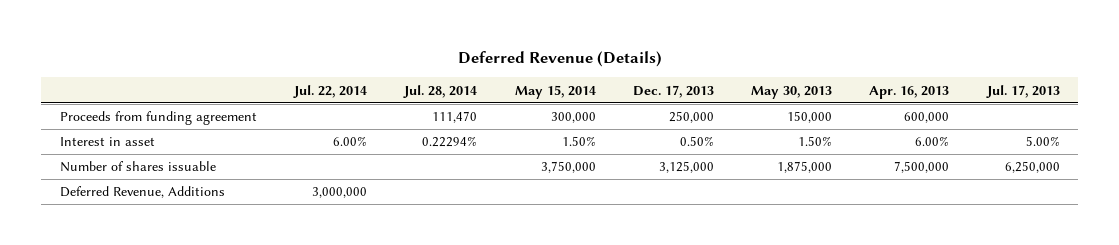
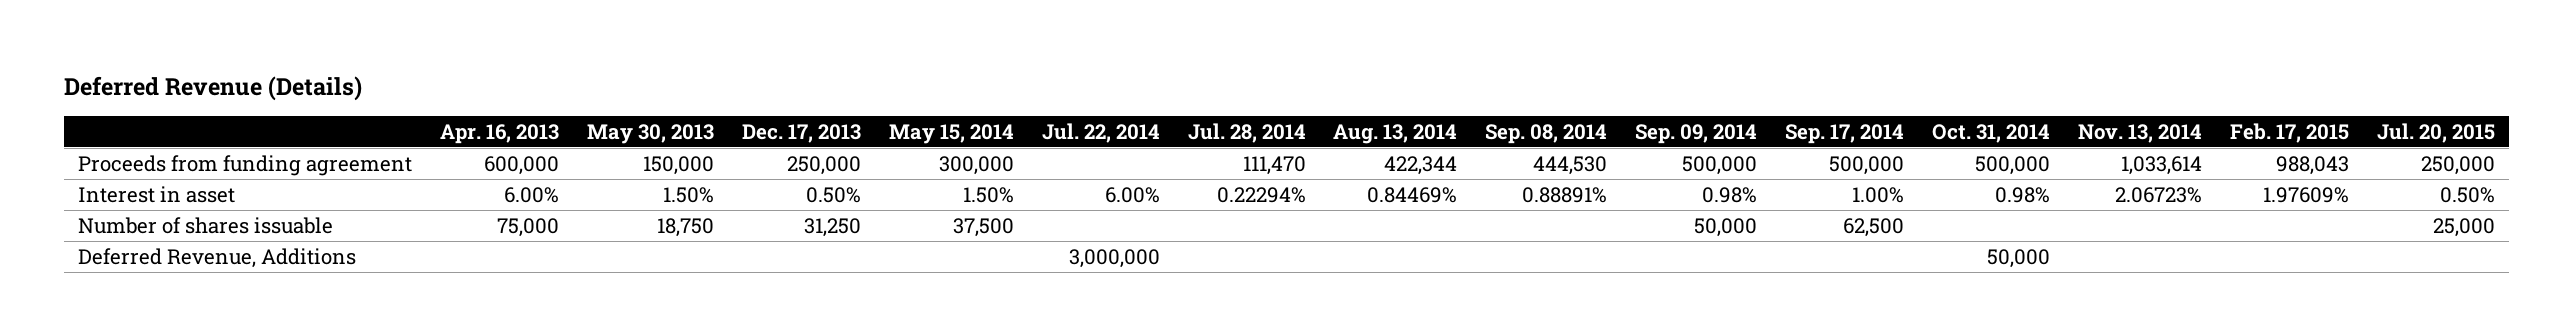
[985,84,1060,98] Jul. 17, 2013 -> none
none -> [1333,123,1458,144] Aug. 13, 2014
none -> [1485,123,1608,144] Sep. 08, 2014
none -> [1635,123,1758,144] Sep. 09, 2014
none -> [1785,123,1905,144] Sep. 17, 2014
none -> [1932,123,2051,143] Oct. 31, 2014
none -> [2078,123,2203,143] Nov. 13, 2014
none -> [2230,122,2350,143] Feb. 17, 2015
none -> [2377,122,2496,143] Jul. 20, 2015
[540,161,596,174] 3,750,000 -> [952,217,1014,237] 37,500
[658,161,714,174] 3,125,000 -> [803,217,861,237] 31,250
[777,161,833,174] 1,875,000 -> [656,217,714,237] 18,750
[894,161,950,174] 7,500,000 -> [496,217,559,237] 75,000

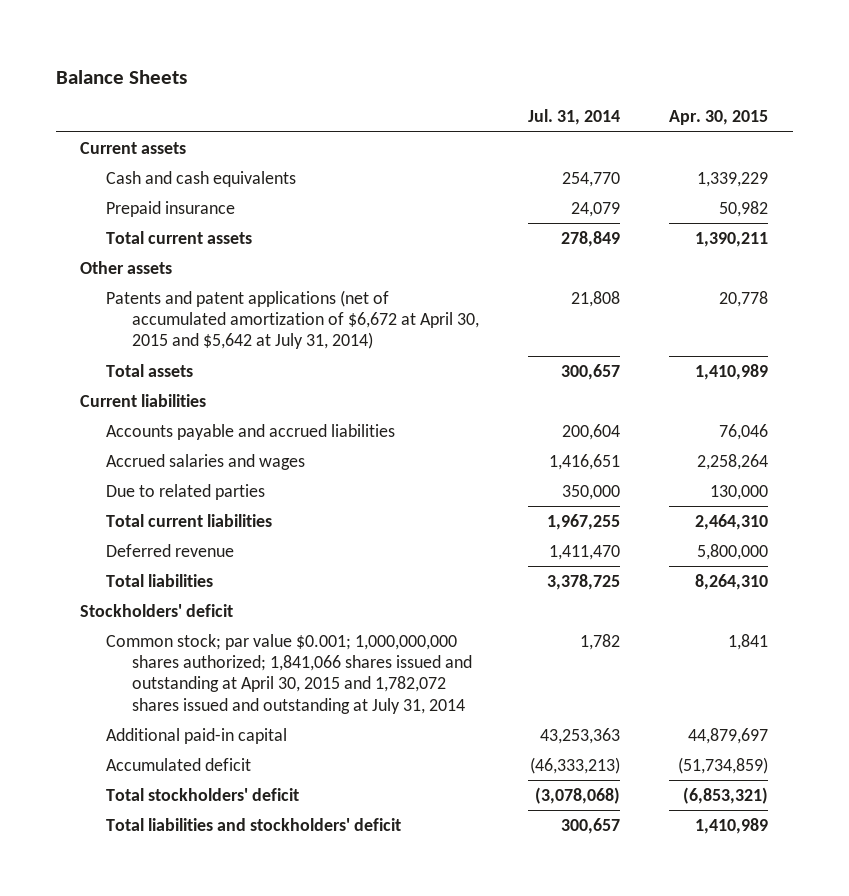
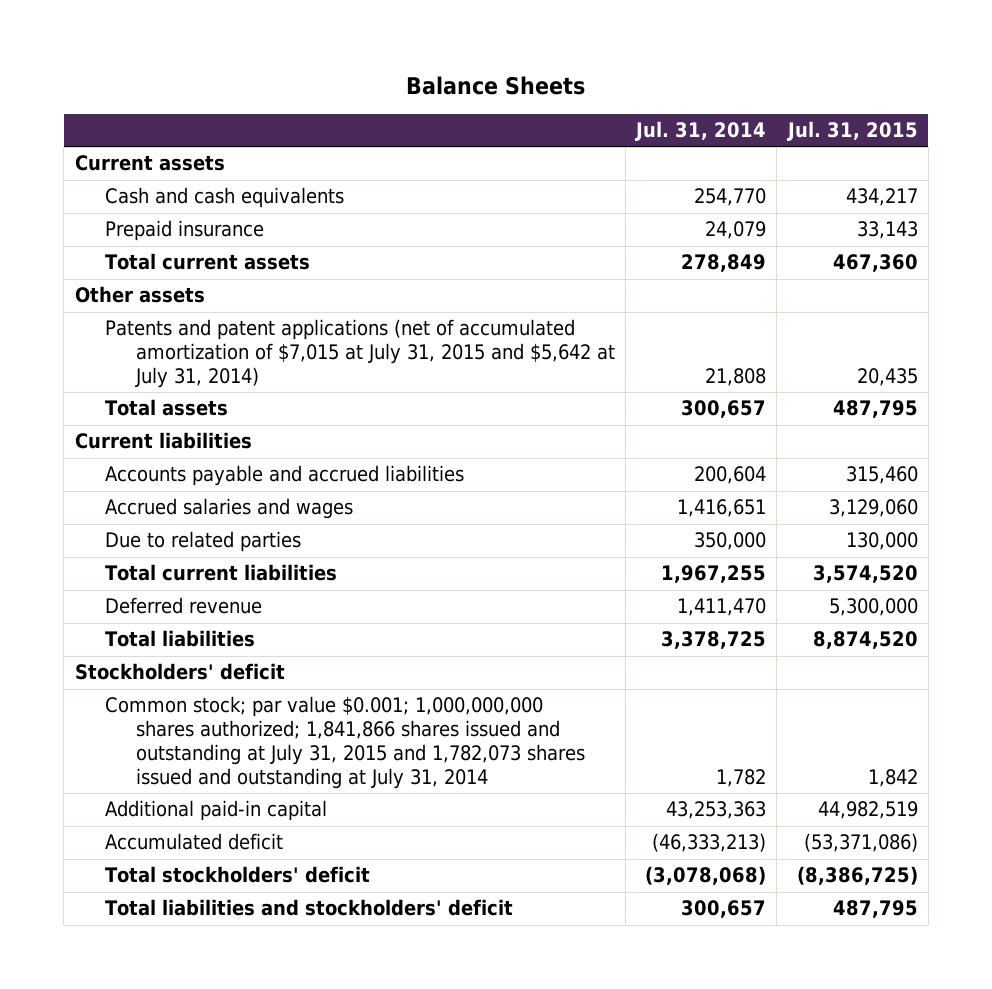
[669,110,769,126] Apr. 30, 2015 -> none
none -> [786,121,918,142] Jul. 31, 2015
[106,289,480,350] Patents and patent applications (net of accumulated amortization of $6,672 at April 30, 2015 and $5,642 at July 31, 2014) -> [105,319,615,389] Patents and patent applications (net of accumulated amortization of $7,015 at July 31, 2015 and $5,642 at July 31, 2014)
[106,633,473,714] Common stock; par value $0.001; 1,000,000,000 shares authorized; 1,841,066 shares issued and outstanding at April 30, 2015 and 1,782,072 shares issued and outstanding at July 31, 2014 -> [105,696,585,790] Common stock; par value $0.001; 1,000,000,000 shares authorized; 1,841,866 shares issued and outstanding at July 31, 2015 and 1,782,073 shares issued and outstanding at July 31, 2014

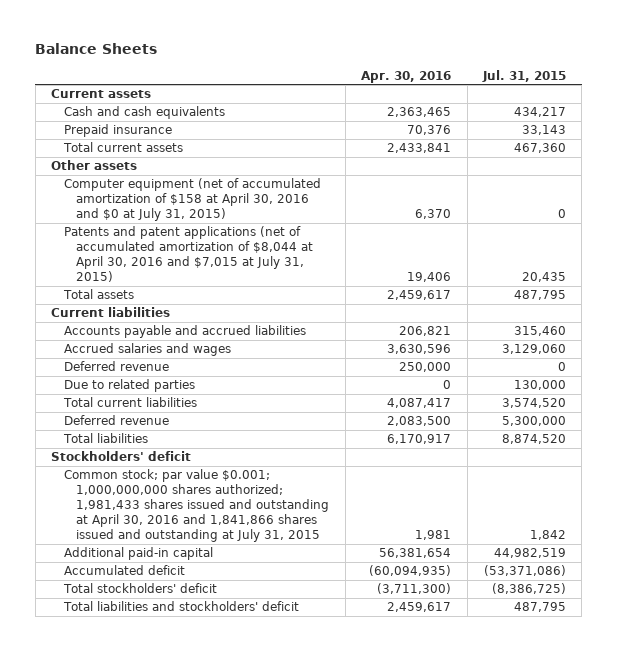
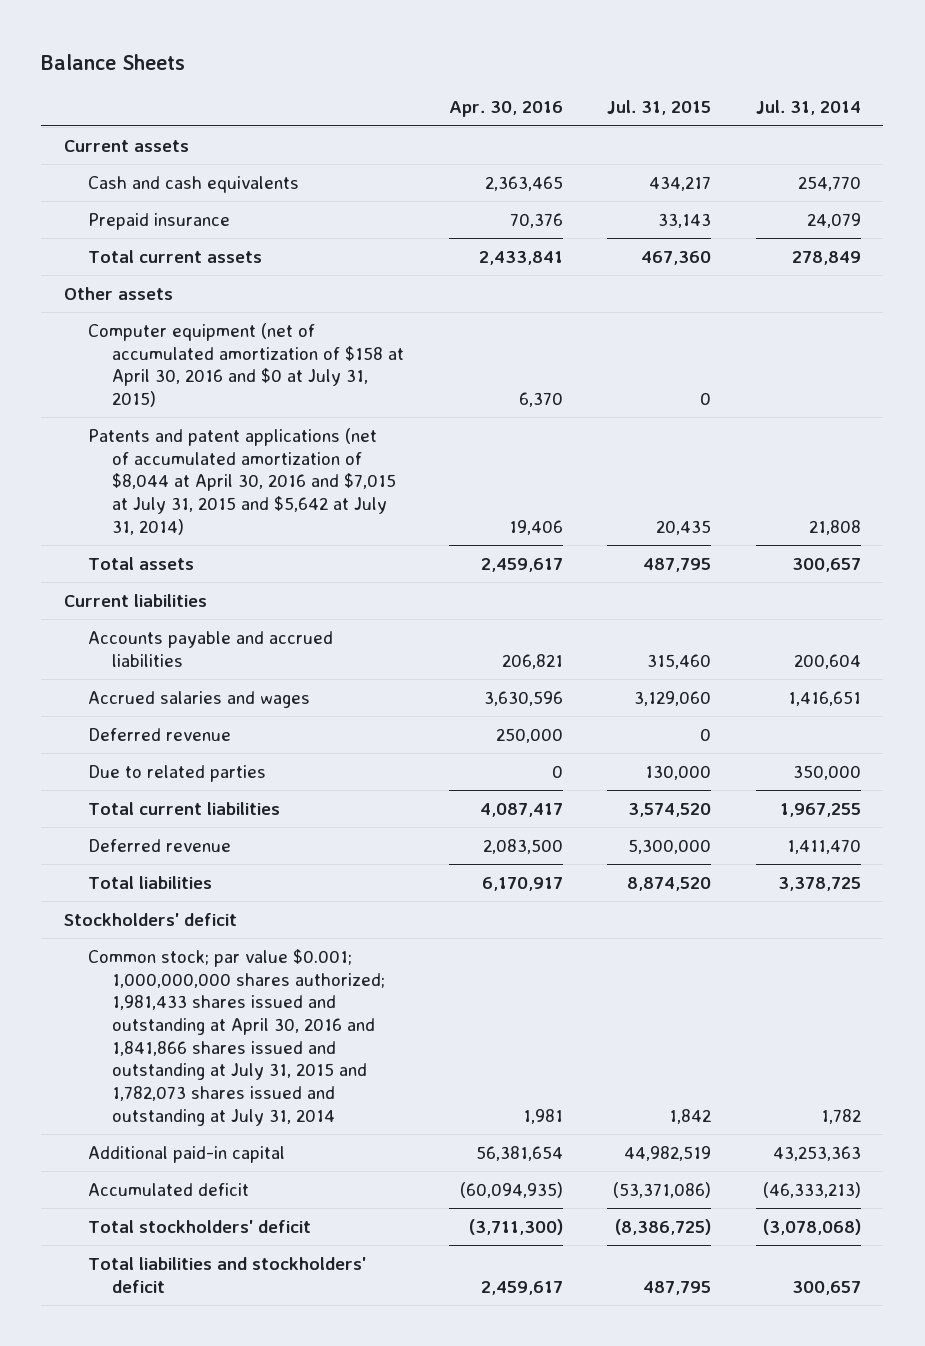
none -> [756,100,862,116] Jul. 31, 2014
[63,226,314,283] Patents and patent applications (net of accumulated amortization of $8,044 at April 30, 2016 and $7,015 at July 31, 2015) -> [87,427,396,535] Patents and patent applications (net of accumulated amortization of $8,044 at April 30, 2016 and $7,015 at July 31, 2015 and $5,642 at July 31, 2014)
[63,469,330,543] Common stock; par value $0.001; 1,000,000,000 shares authorized; 1,981,433 shares issued and outstanding at April 30, 2016 and 1,841,866 shares issued and outstanding at July 31, 2015 -> [87,948,385,1126] Common stock; par value $0.001; 1,000,000,000 shares authorized; 1,981,433 shares issued and outstanding at April 30, 2016 and 1,841,866 shares issued and outstanding at July 31, 2015 and 1,782,073 shares issued and outstanding at July 31, 2014

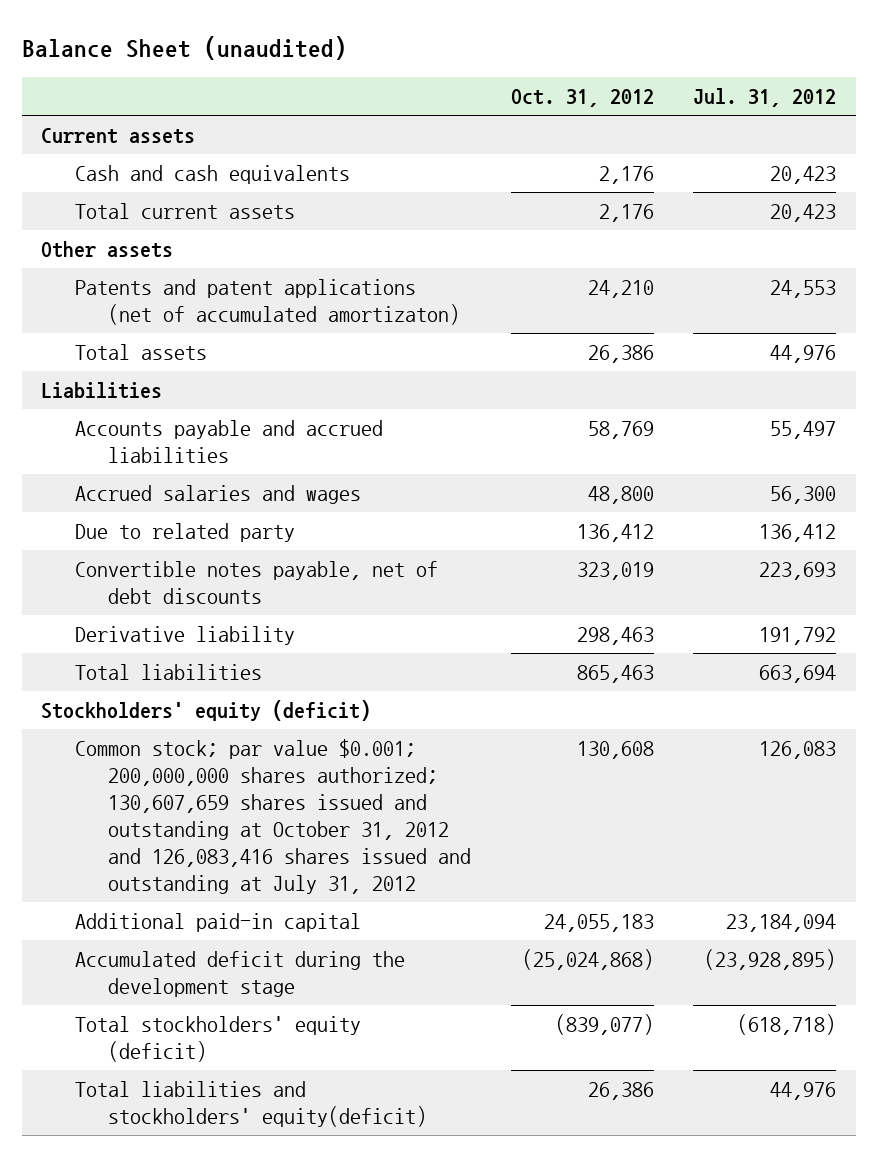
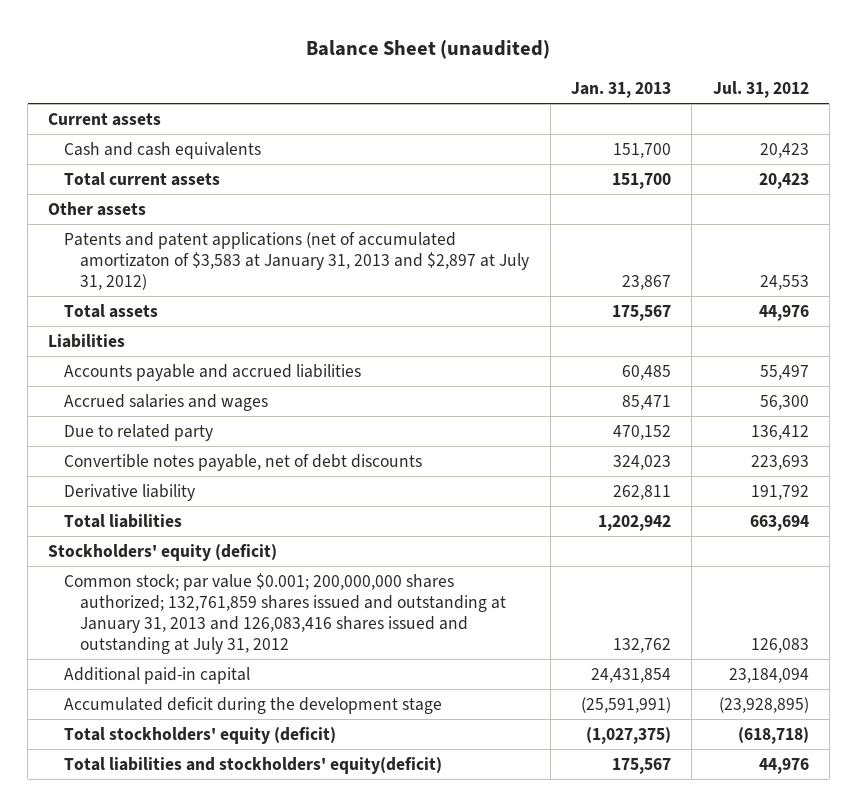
[510,89,654,108] Oct. 31, 2012 -> none
none -> [570,81,671,98] Jan. 31, 2013
[74,279,461,326] Patents and patent applications (net of accumulated amortizaton) -> [64,232,530,290] Patents and patent applications (net of accumulated amortizaton of $3,583 at January 31, 2013 and $2,897 at July 31, 2012)
[74,739,472,894] Common stock; par value $0.001; 200,000,000 shares authorized; 130,607,659 shares issued and outstanding at October 31, 2012 and 126,083,416 shares issued and outstanding at July 31, 2012 -> [64,573,507,654] Common stock; par value $0.001; 200,000,000 shares authorized; 132,761,859 shares issued and outstanding at January 31, 2013 and 126,083,416 shares issued and outstanding at July 31, 2012

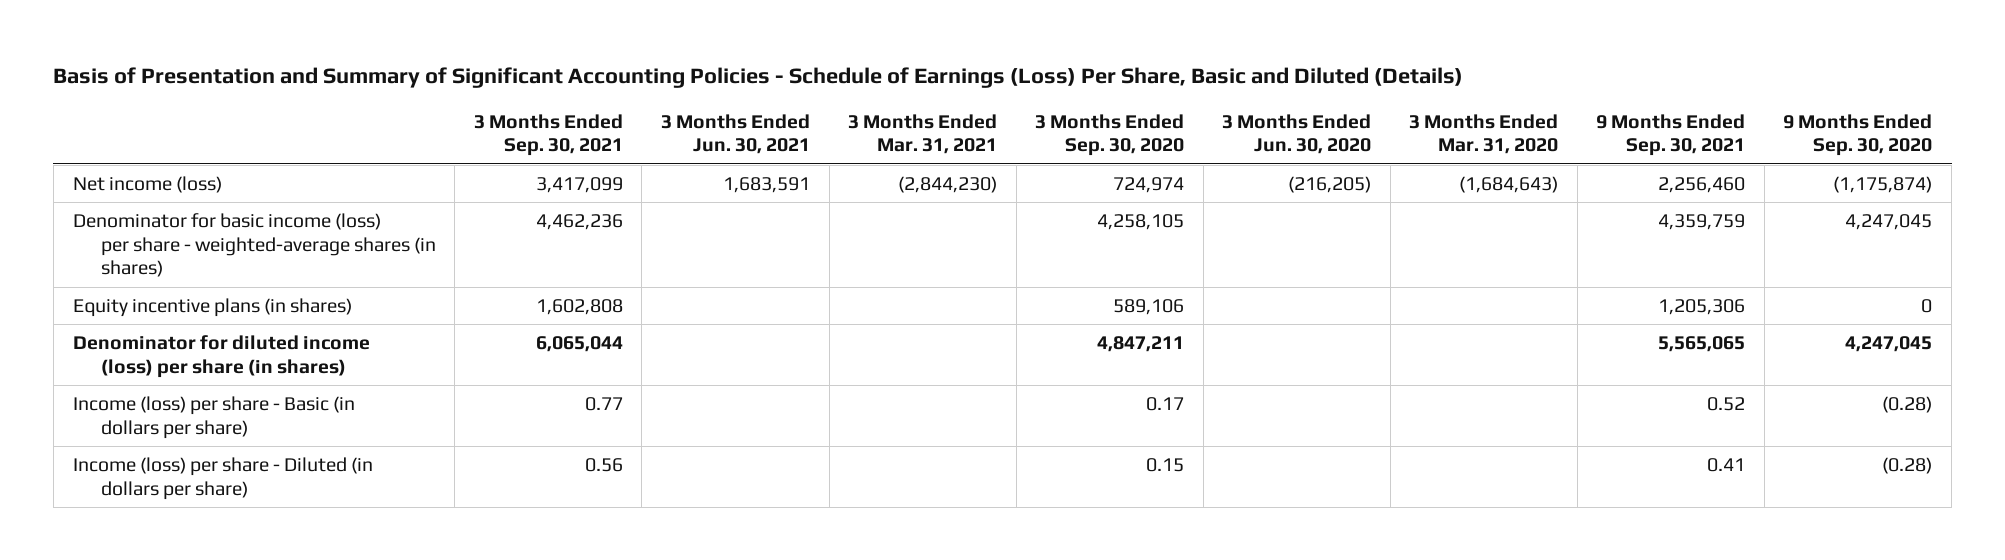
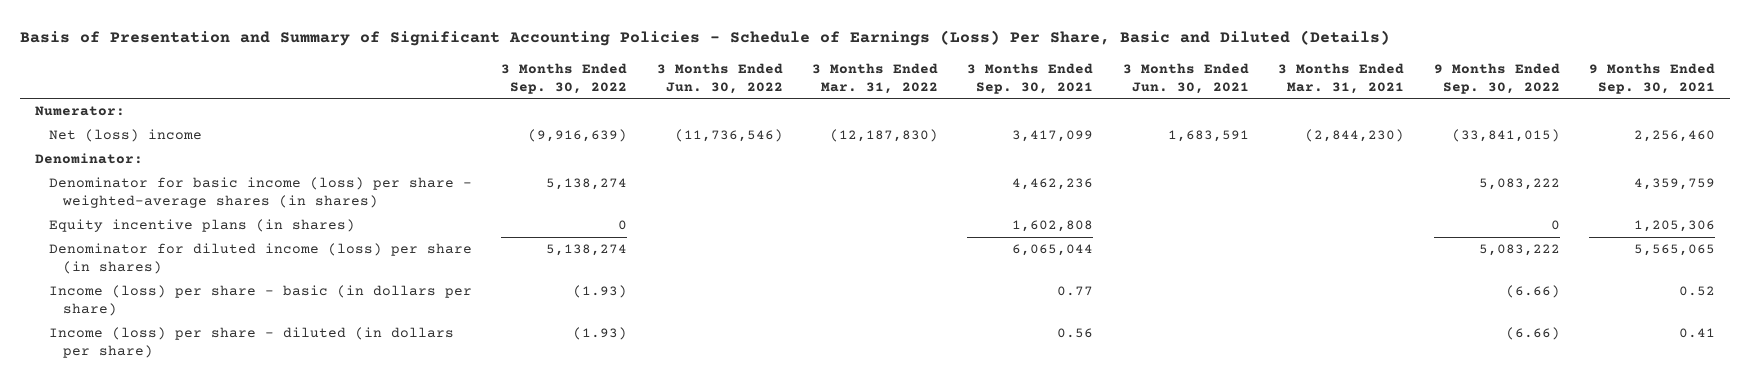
[1035,113,1185,157] 3 Months Ended Sep. 30, 2020 -> none
[1222,113,1372,155] 3 Months Ended Jun. 30, 2020 -> none
[1409,113,1559,155] 3 Months Ended Mar. 31, 2020 -> none
[1783,113,1933,157] 9 Months Ended Sep. 30, 2020 -> none
none -> [501,62,628,94] 3 Months Ended Sep. 30, 2022
none -> [656,62,783,94] 3 Months Ended Jun. 30, 2022
none -> [811,62,938,94] 3 Months Ended Mar. 31, 2022
none -> [1433,62,1560,94] 9 Months Ended Sep. 30, 2022
none -> [34,106,125,117] Numerator:
[72,175,222,193] Net income (loss) -> [48,129,202,143] Net (loss) income
none -> [34,153,143,165] Denominator:
[72,395,355,439] Income (loss) per share - Basic (in dollars per share) -> [48,285,472,316] Income (loss) per share - basic (in dollars per share)
[72,456,373,500] Income (loss) per share - Diluted (in dollars per share) -> [48,327,454,358] Income (loss) per share - diluted (in dollars per share)

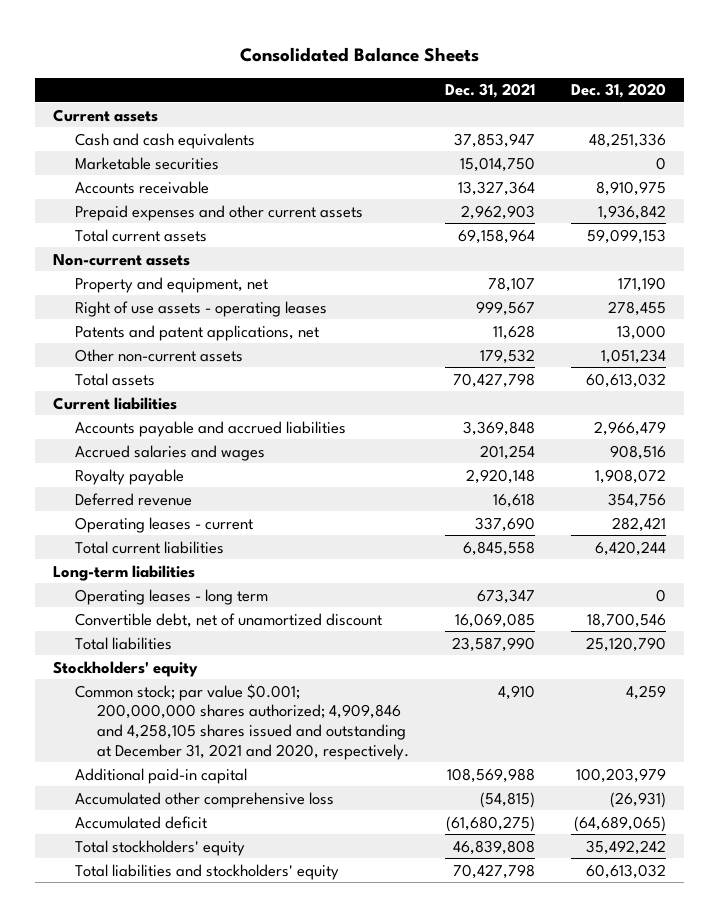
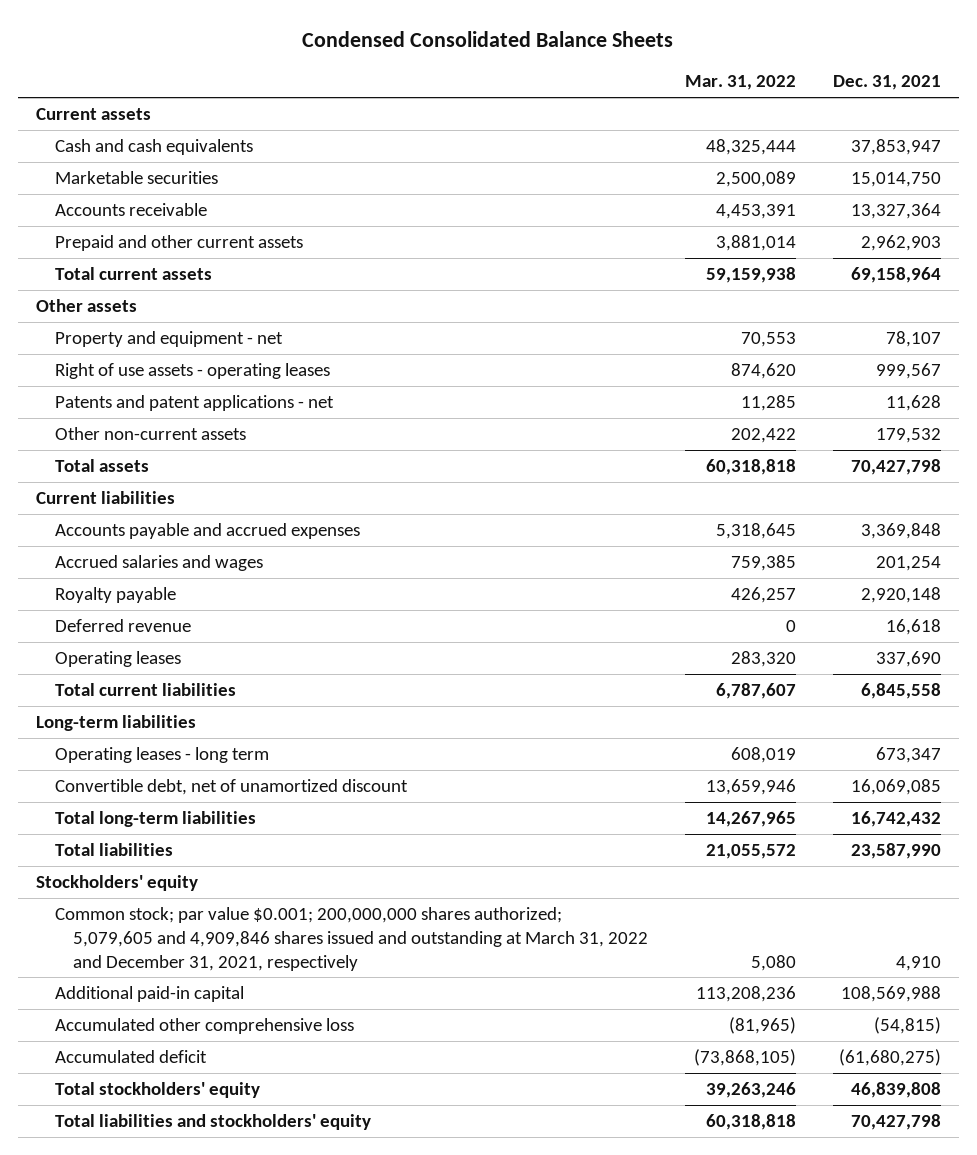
[239,47,479,63] Consolidated Balance Sheets -> [302,30,674,47] Condensed Consolidated Balance Sheets
[571,83,667,99] Dec. 31, 2020 -> none
none -> [685,75,797,91] Mar. 31, 2022
[75,204,364,221] Prepaid expenses and other current assets -> [54,234,303,251] Prepaid and other current assets
[53,253,191,266] Non-current assets -> [35,298,137,312] Other assets
[75,276,269,293] Property and equipment, net -> [54,330,283,347] Property and equipment - net
[75,324,320,341] Patents and patent applications, net -> [54,394,334,411] Patents and patent applications - net
[75,420,347,437] Accounts payable and accrued liabilities -> [54,522,360,539] Accounts payable and accrued expenses
[75,516,254,533] Operating leases - current -> [54,650,181,667] Operating leases
none -> [54,810,256,827] Total long-term liabilities
[75,683,410,760] Common stock; par value $0.001; 200,000,000 shares authorized; 4,909,846 and 4,258,105 shares issued and outstanding at December 31, 2021 and 2020, respectively. -> [54,906,649,971] Common stock; par value $0.001; 200,000,000 shares authorized; 5,079,605 and 4,909,846 shares issued and outstanding at March 31, 2022 and December 31, 2021, respectively

